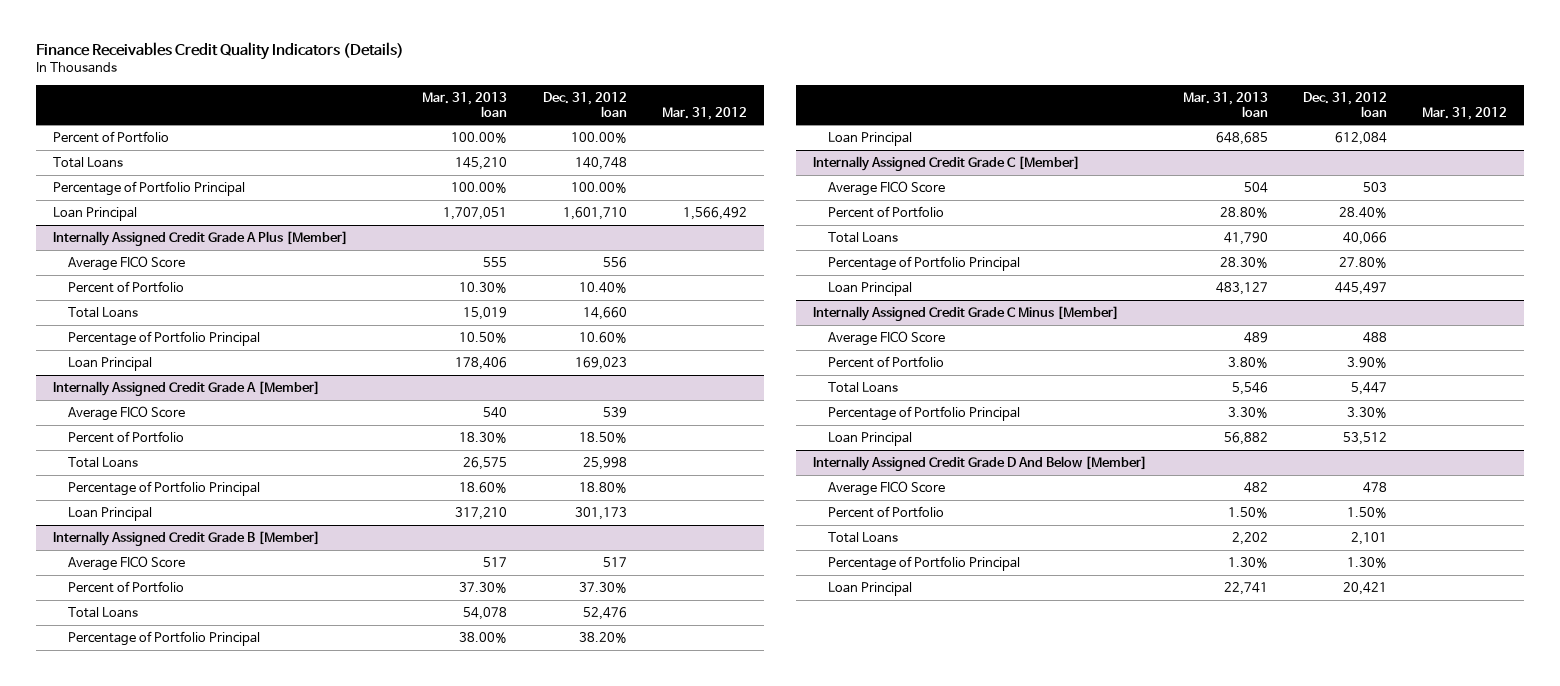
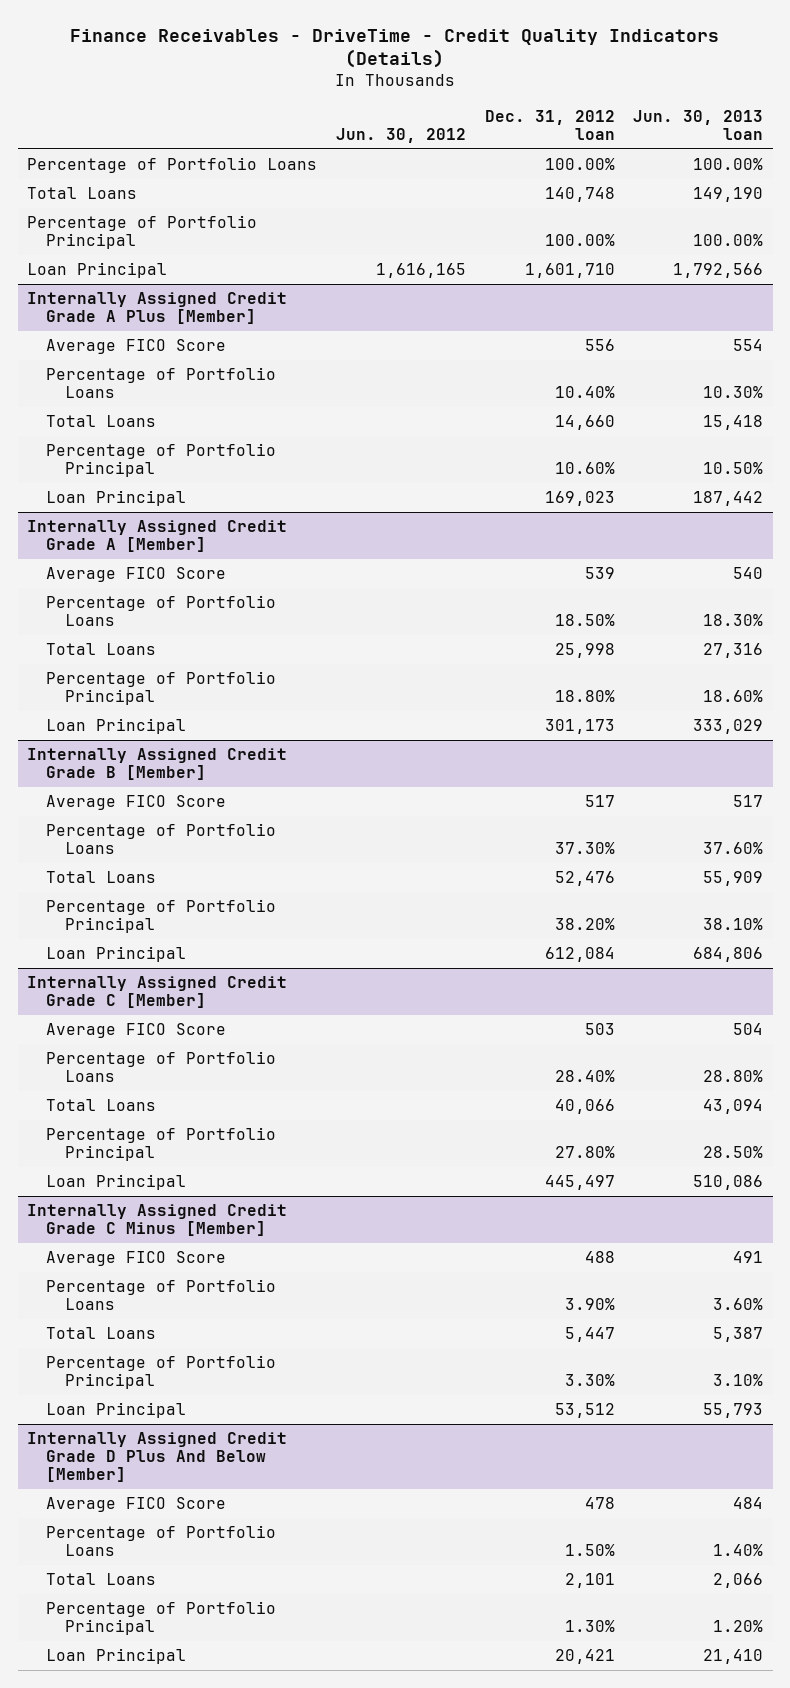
[35,42,404,61] Finance Receivables Credit Quality Indicators (Details) -> [70,28,720,69] Finance Receivables - DriveTime - Credit Quality Indicators (Details)
[422,92,508,117] Mar. 31, 2013 loan -> none
[661,106,747,120] Mar. 31, 2012 -> none
none -> [335,127,466,143] Jun. 30, 2012
none -> [633,109,764,140] Jun. 30, 2013 loan
[53,130,170,143] Percent of Portfolio -> [27,157,318,174] Percentage of Portfolio Loans
[67,280,184,293] Percent of Portfolio -> [45,367,276,399] Percentage of Portfolio Loans
[67,430,184,443] Percent of Portfolio -> [45,595,276,627] Percentage of Portfolio Loans
[67,580,184,593] Percent of Portfolio -> [45,823,276,855] Percentage of Portfolio Loans
[827,205,944,218] Percent of Portfolio -> [45,1051,276,1083] Percentage of Portfolio Loans
[827,355,944,368] Percent of Portfolio -> [45,1279,276,1311] Percentage of Portfolio Loans
[813,455,1148,471] Internally Assigned Credit Grade D And Below [Member] -> [27,1432,288,1483] Internally Assigned Credit Grade D Plus And Below [Member]
[827,505,944,518] Percent of Portfolio -> [45,1525,276,1557] Percentage of Portfolio Loans

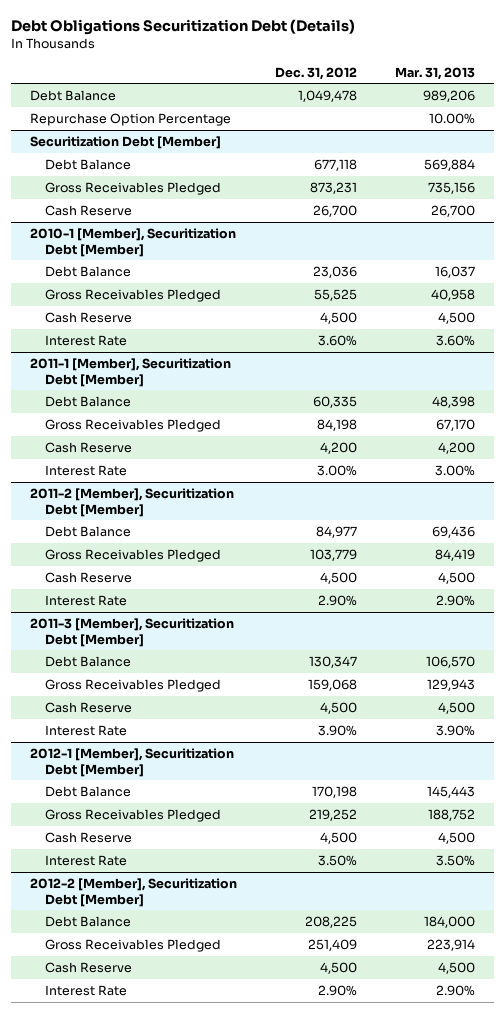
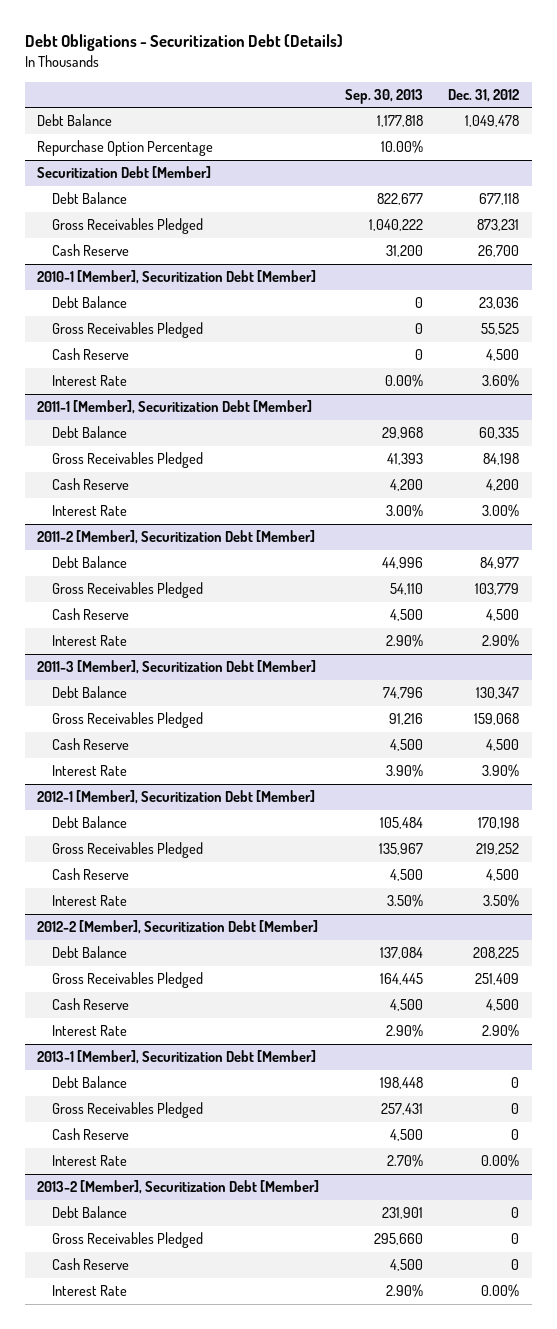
[10,18,355,35] Debt Obligations Securitization Debt (Details) -> [24,34,343,52] Debt Obligations - Securitization Debt (Details)
[394,66,475,80] Mar. 31, 2013 -> none
none -> [344,88,423,104] Sep. 30, 2013
none -> [37,1050,317,1065] 2013-1 [Member], Securitization Debt [Member]
none -> [52,1076,128,1089] Debt Balance
none -> [52,1102,204,1119] Gross Receivables Pledged
none -> [52,1128,130,1141] Cash Reserve
none -> [52,1155,128,1167] Interest Rate
none -> [37,1180,320,1195] 2013-2 [Member], Securitization Debt [Member]
none -> [52,1206,128,1219] Debt Balance
none -> [52,1232,204,1249] Gross Receivables Pledged
none -> [52,1258,130,1271] Cash Reserve
none -> [52,1285,128,1297] Interest Rate

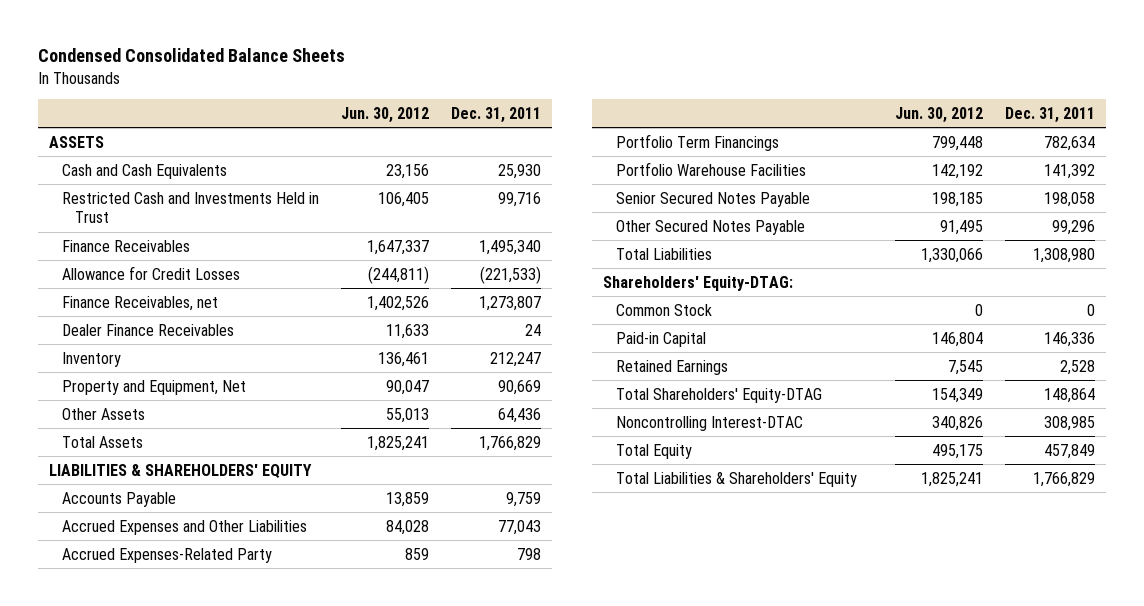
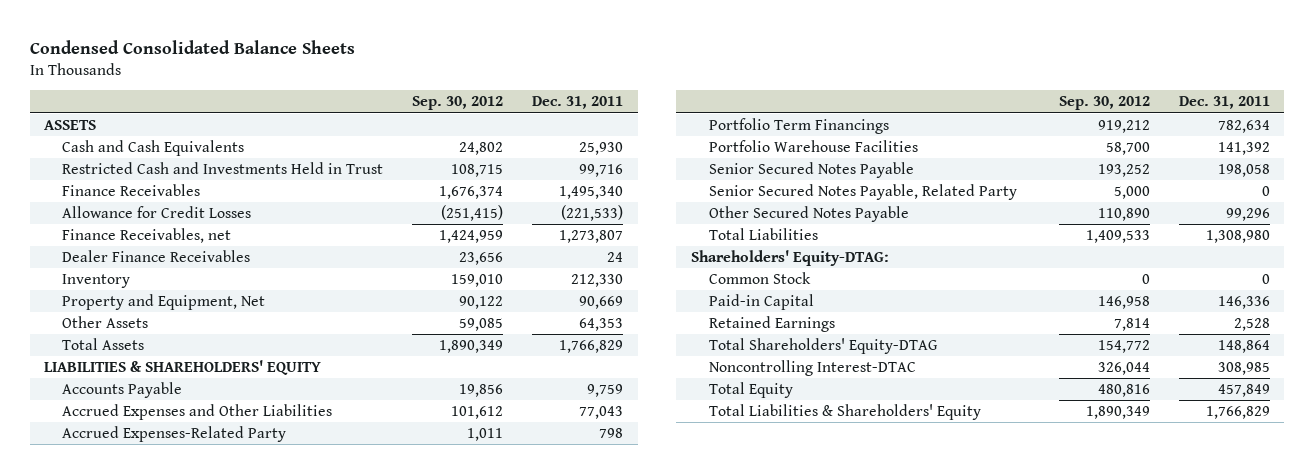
[341,106,430,123] Jun. 30, 2012 -> none
none -> [412,96,504,111] Sep. 30, 2012
[490,351,542,367] 212,247 -> [571,273,624,287] 212,330
[498,407,542,423] 64,436 -> [579,317,624,331] 64,353
none -> [708,183,1017,200] Senior Secured Notes Payable, Related Party

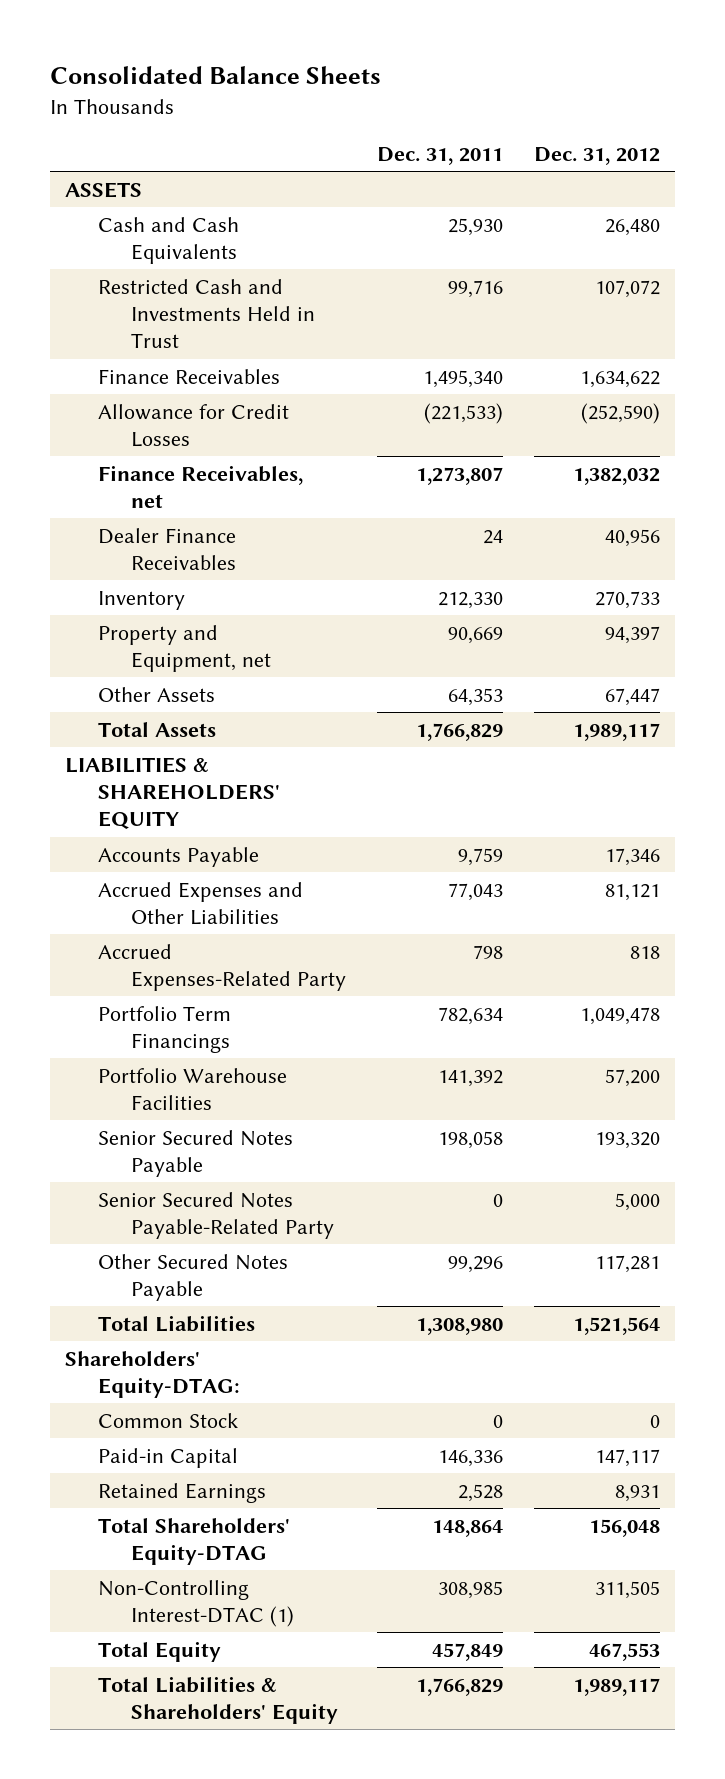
[29,39,355,54] Condensed Consolidated Balance Sheets -> [50,66,382,85] Consolidated Balance Sheets
[412,96,504,111] Sep. 30, 2012 -> none
none -> [533,146,660,165] Dec. 31, 2012
[62,293,266,310] Property and Equipment, Net -> [98,624,272,672] Property and Equipment, net
[708,183,1017,200] Senior Secured Notes Payable, Related Party -> [98,1191,335,1239] Senior Secured Notes Payable-Related Party
[708,359,916,376] Noncontrolling Interest-DTAC -> [98,1579,295,1627] Non-Controlling Interest-DTAC (1)

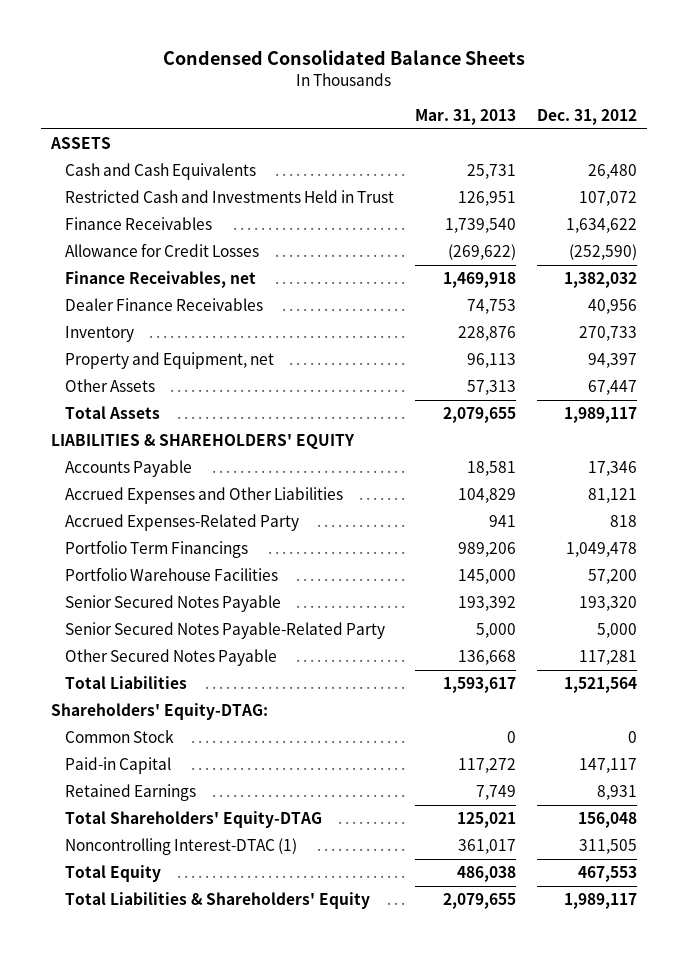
[50,66,382,85] Consolidated Balance Sheets -> [162,50,525,66] Condensed Consolidated Balance Sheets
[376,146,503,165] Dec. 31, 2011 -> none
none -> [414,108,516,125] Mar. 31, 2013
[98,1579,295,1627] Non-Controlling Interest-DTAC (1) -> [65,838,298,856] Noncontrolling Interest-DTAC (1)

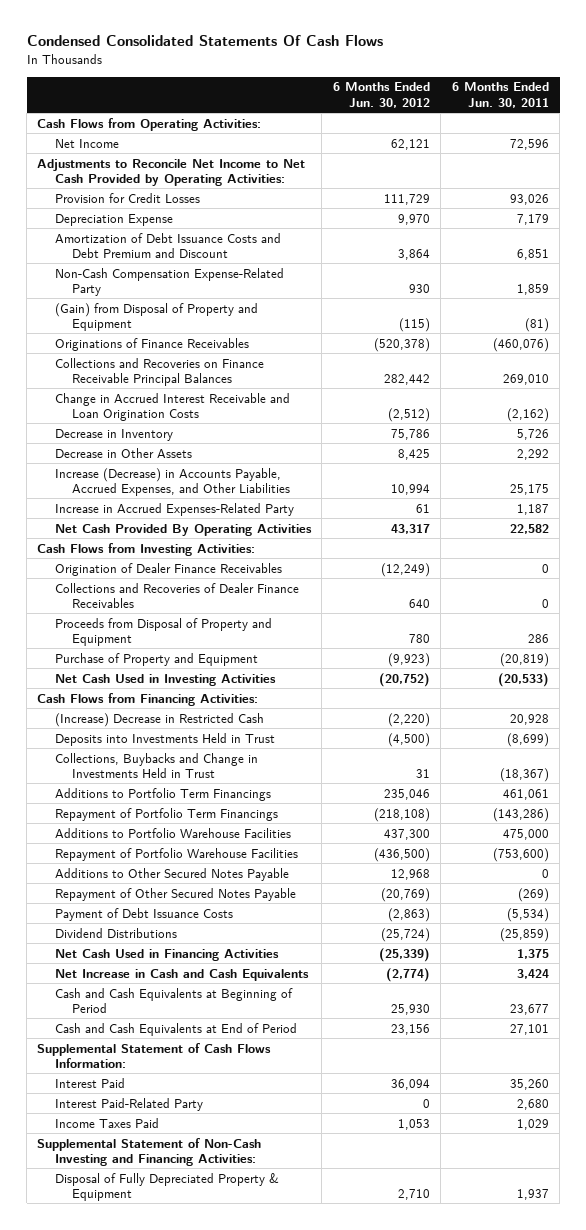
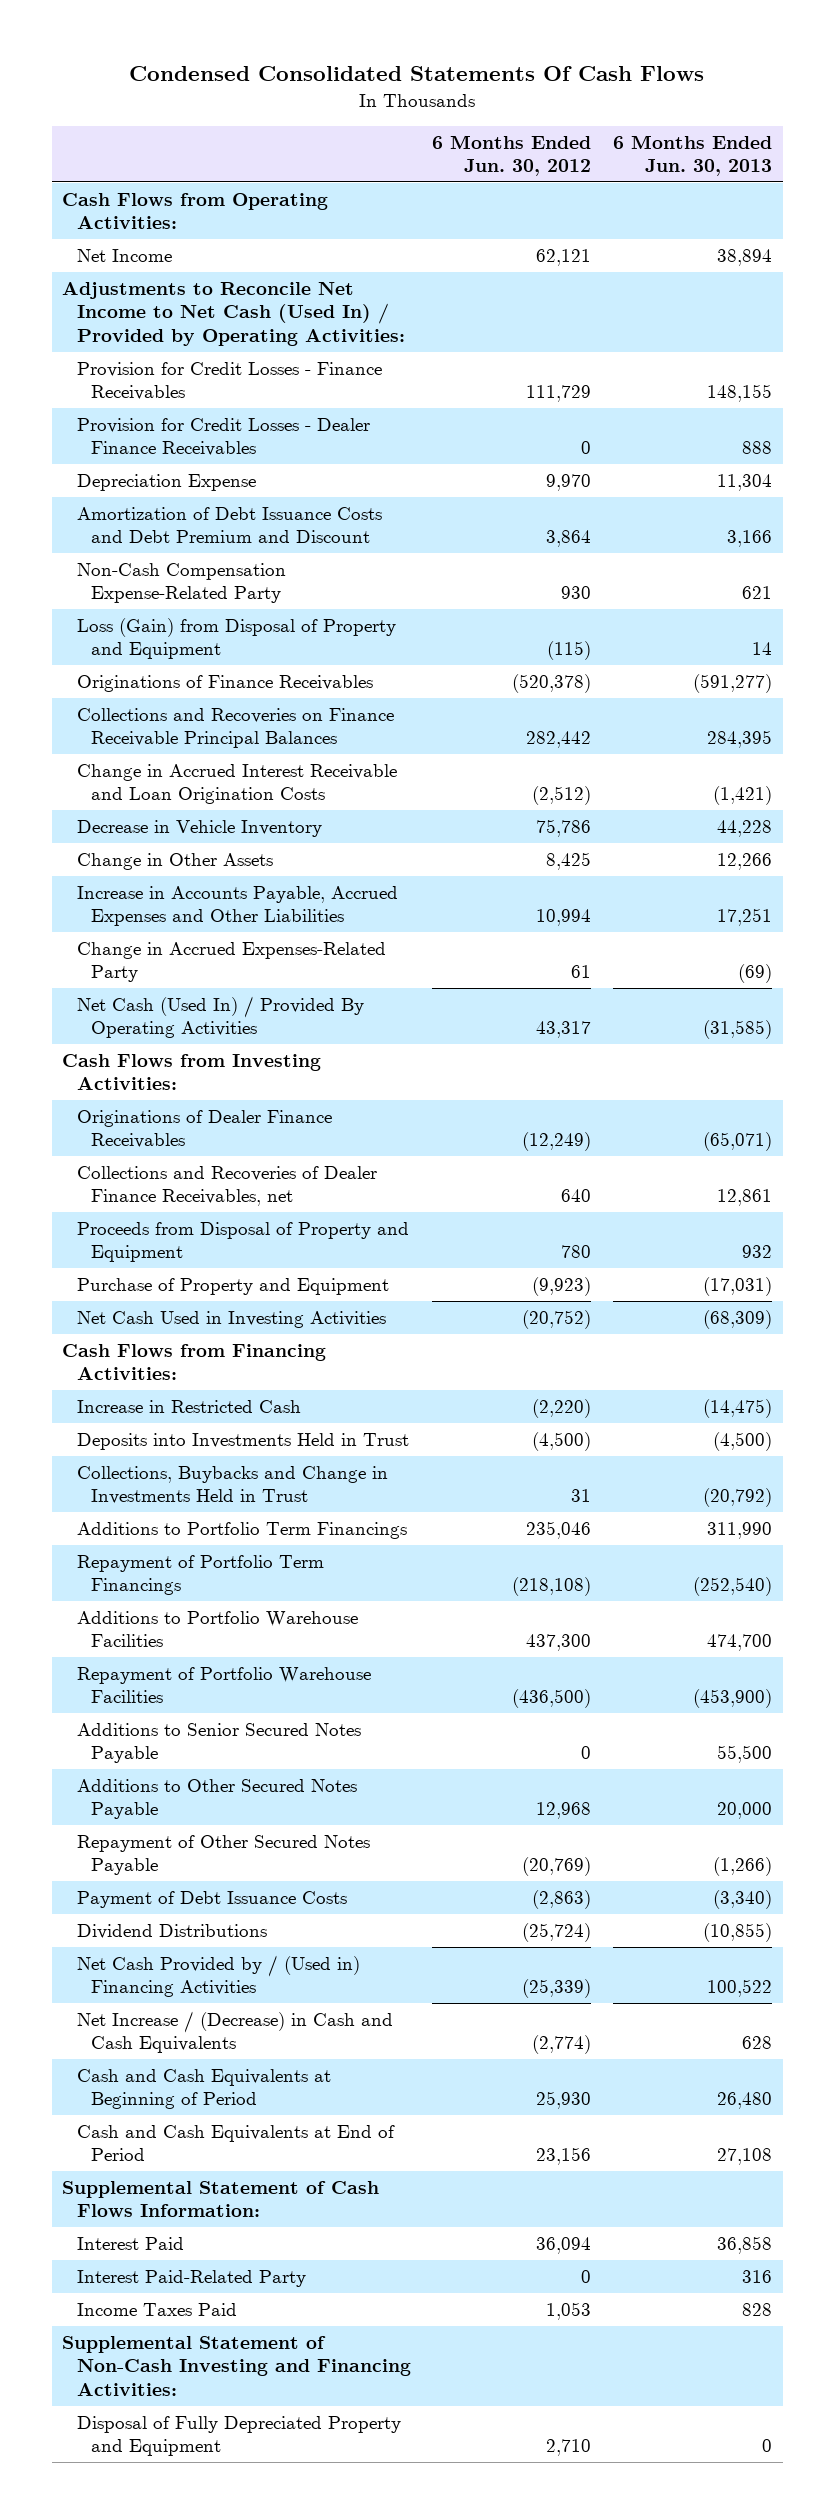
[451,82,549,108] 6 Months Ended Jun. 30, 2011 -> none
none -> [612,134,772,177] 6 Months Ended Jun. 30, 2013
[37,158,306,186] Adjustments to Reconcile Net Income to Net Cash Provided by Operating Activities: -> [62,281,405,346] Adjustments to Reconcile Net Income to Net Cash (Used In) / Provided by Operating Activities:
[54,192,200,203] Provision for Credit Losses -> [76,361,382,401] Provision for Credit Losses - Finance Receivables
none -> [76,417,370,457] Provision for Credit Losses - Dealer Finance Receivables
[54,302,258,331] (Gain) from Disposal of Property and Equipment -> [76,617,396,660] Loss (Gain) from Disposal of Property and Equipment
[54,428,173,441] Decrease in Inventory -> [76,819,322,837] Decrease in Vehicle Inventory
[54,447,192,458] Decrease in Other Assets -> [76,852,273,870] Change in Other Assets
[54,467,291,496] Increase (Decrease) in Accounts Payable, Accrued Expenses, and Other Liabilities -> [76,885,398,927] Increase in Accounts Payable, Accrued Expenses and Other Liabilities
[54,502,294,516] Increase in Accrued Expenses-Related Party -> [76,941,386,983] Change in Accrued Expenses-Related Party
[54,523,312,536] Net Cash Provided By Operating Activities -> [76,995,364,1039] Net Cash (Used In) / Provided By Operating Activities
[54,562,282,576] Origination of Dealer Finance Receivables -> [76,1109,332,1149] Originations of Dealer Finance Receivables
[54,582,299,608] Collections and Recoveries of Dealer Finance Receivables -> [76,1165,377,1207] Collections and Recoveries of Dealer Finance Receivables, net
[54,712,264,727] (Increase) Decrease in Restricted Cash -> [76,1399,301,1413] Increase in Restricted Cash
none -> [76,1722,361,1764] Additions to Senior Secured Notes Payable
[54,948,279,961] Net Cash Used in Financing Activities -> [76,1954,360,1998] Net Cash Provided by / (Used in) Financing Activities
[54,968,309,981] Net Increase in Cash and Cash Equivalents -> [76,2010,393,2054] Net Increase / (Decrease) in Cash and Cash Equivalents
[54,1172,279,1201] Disposal of Fully Depreciated Property & Equipment -> [76,2415,401,2457] Disposal of Fully Depreciated Property and Equipment

